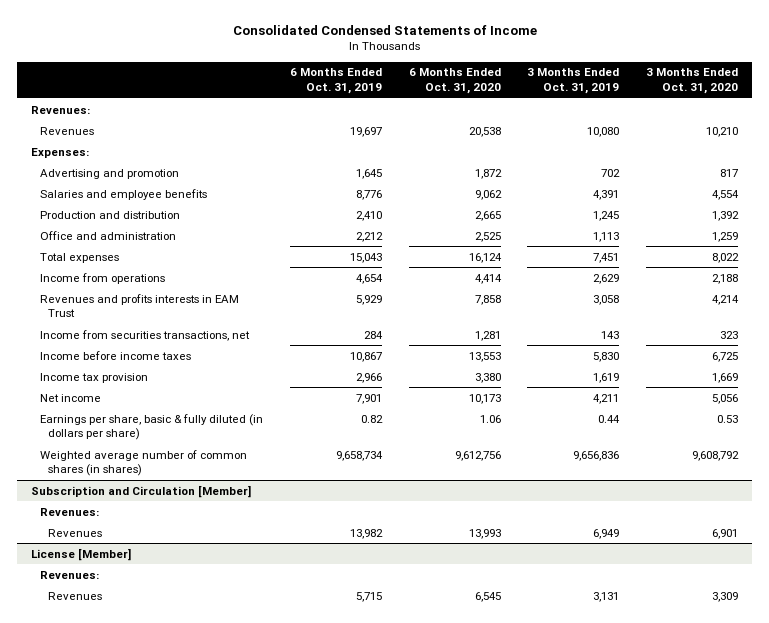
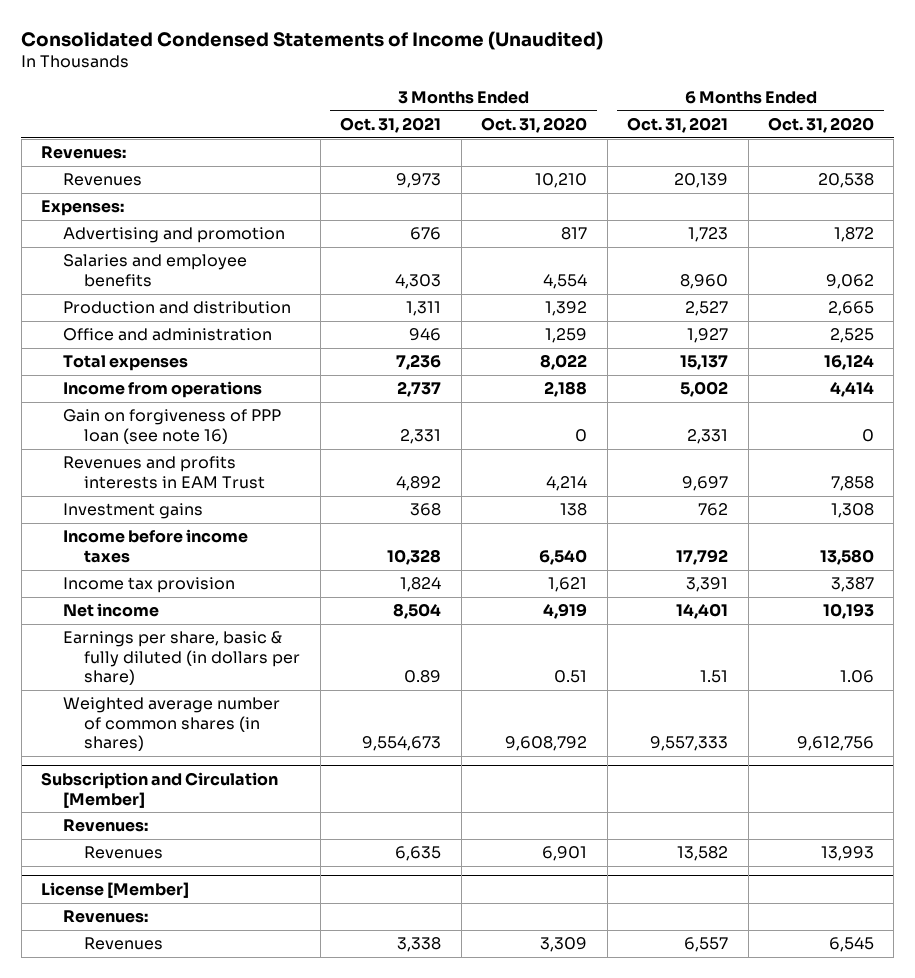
[232,25,537,36] Consolidated Condensed Statements of Income -> [21,30,604,50] Consolidated Condensed Statements of Income (Unaudited)
[289,68,382,95] 6 Months Ended Oct. 31, 2019 -> none
[527,68,620,95] 3 Months Ended Oct. 31, 2019 -> none
none -> [340,116,442,133] Oct. 31, 2021
none -> [627,116,729,133] Oct. 31, 2021
none -> [62,409,281,444] Gain on forgiveness of PPP loan (see note 16)
[39,329,250,341] Income from securities transactions, net -> none
none -> [62,503,203,520] Investment gains
[468,351,501,362] 13,553 -> [819,548,874,565] 13,580
[712,351,739,362] 6,725 -> [539,548,588,565] 6,540
[474,372,501,383] 3,380 -> [830,577,874,593] 3,387
[712,372,739,383] 1,669 -> [548,577,588,593] 1,621
[468,393,501,404] 10,173 -> [822,603,874,620] 10,193
[712,393,739,404] 5,056 -> [543,603,588,620] 4,919
[717,414,739,423] 0.53 -> [554,670,588,684] 0.51

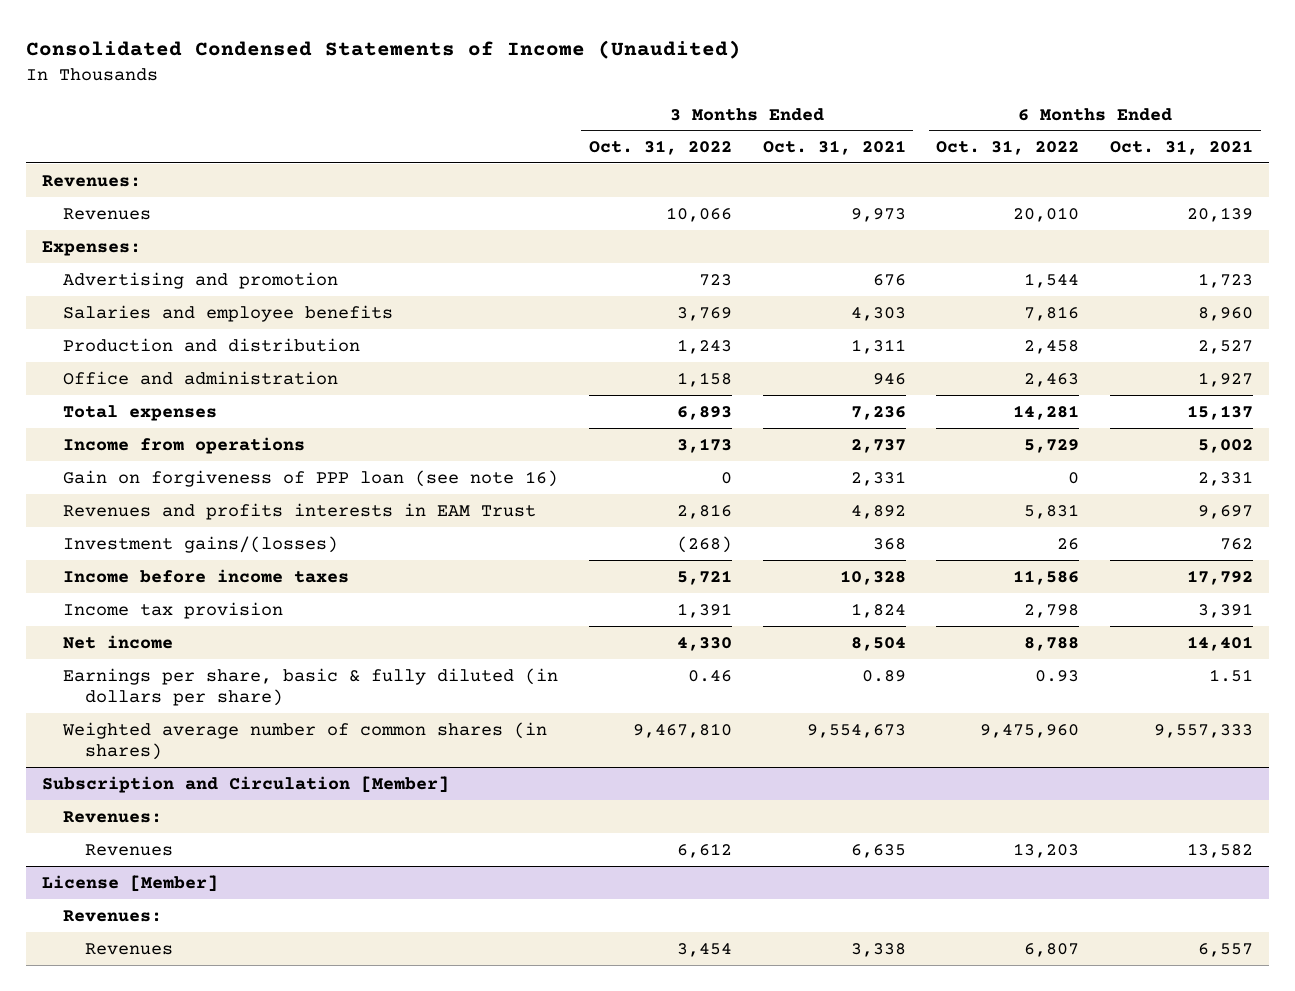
[481,116,588,133] Oct. 31, 2020 -> none
[767,116,874,133] Oct. 31, 2020 -> none
none -> [588,140,732,156] Oct. 31, 2022
none -> [936,140,1080,156] Oct. 31, 2022
[62,503,203,520] Investment gains -> [63,535,339,553] Investment gains/(losses)

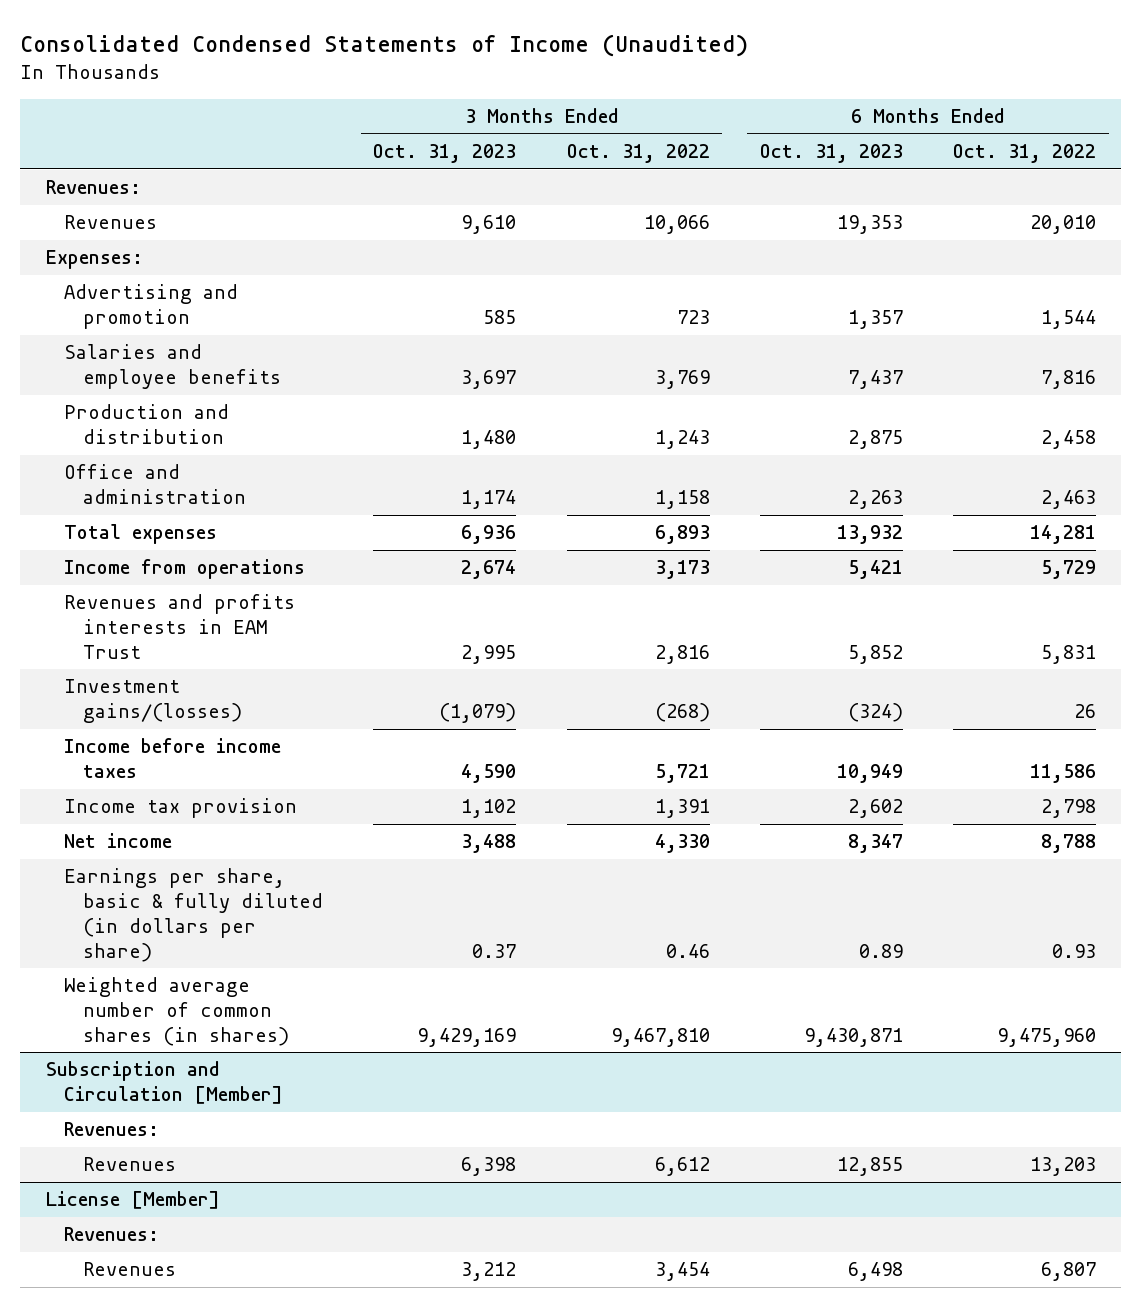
[762,140,906,156] Oct. 31, 2021 -> none
[1110,140,1254,156] Oct. 31, 2021 -> none
none -> [373,144,517,164] Oct. 31, 2023
none -> [760,144,904,164] Oct. 31, 2023
[63,469,559,487] Gain on forgiveness of PPP loan (see note 16) -> none

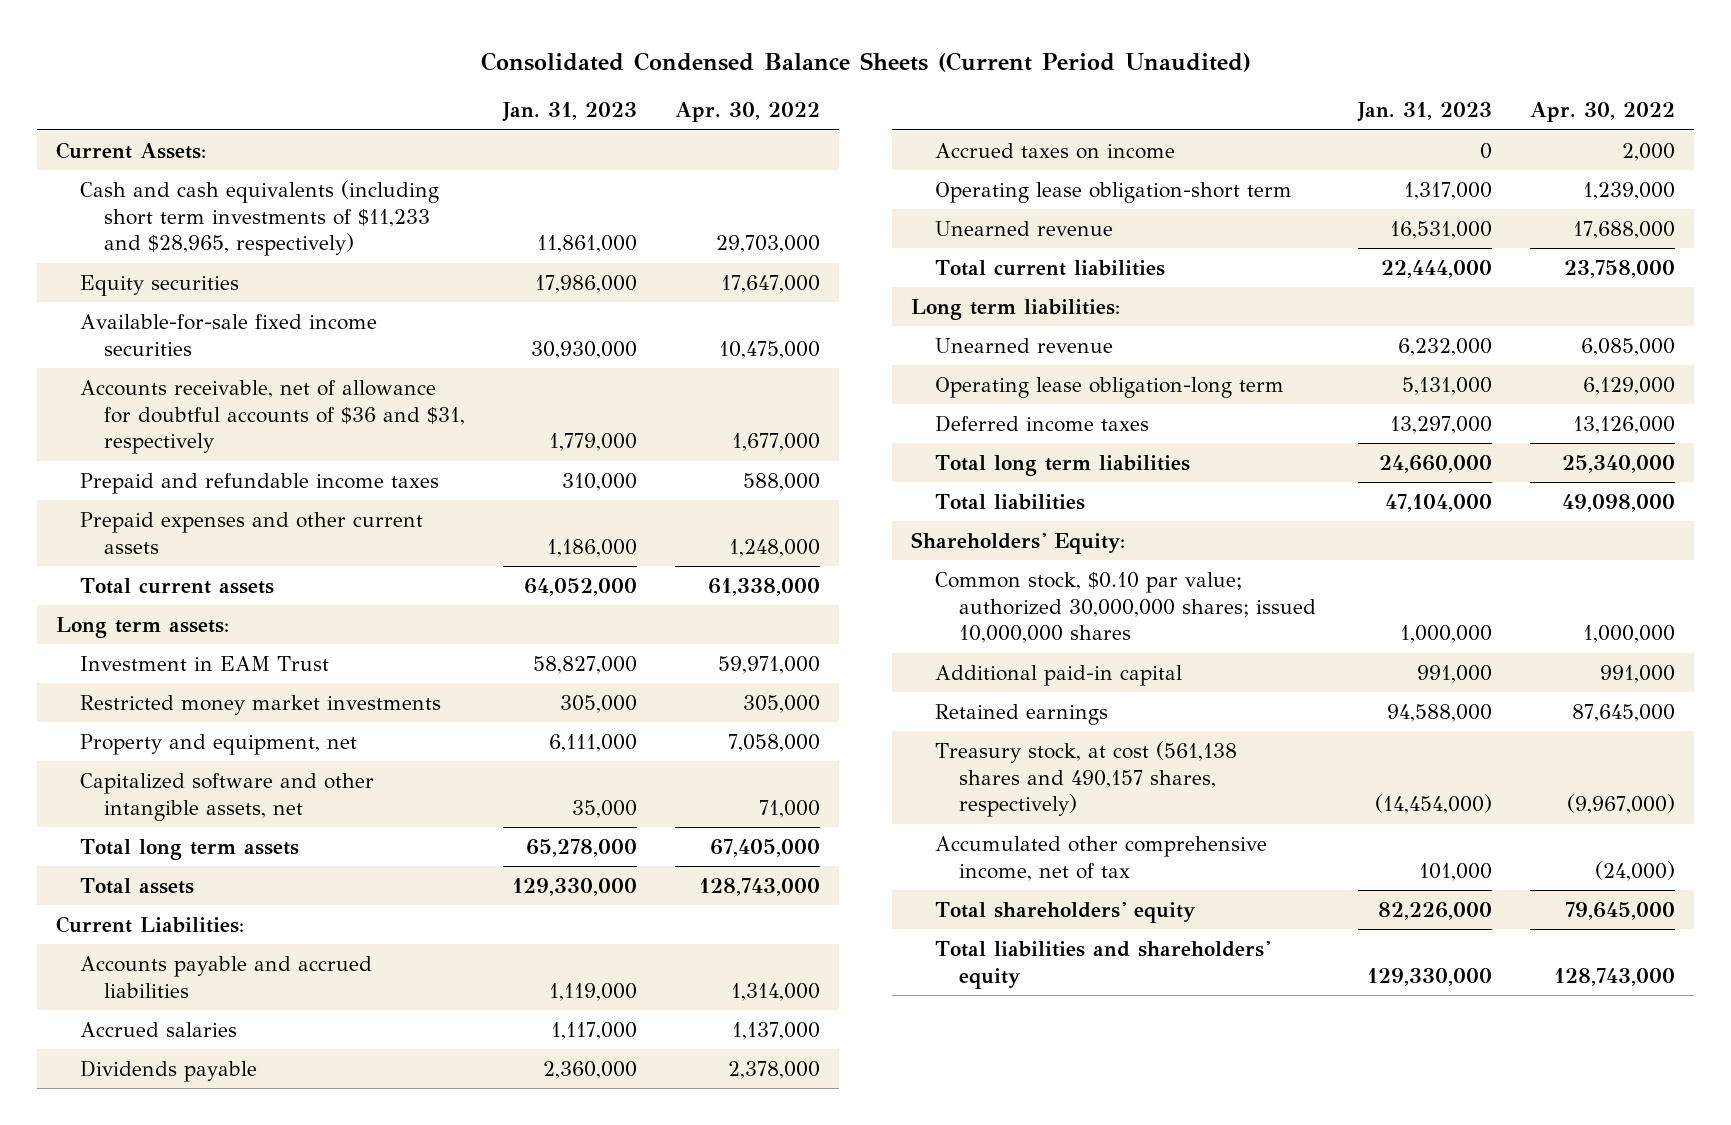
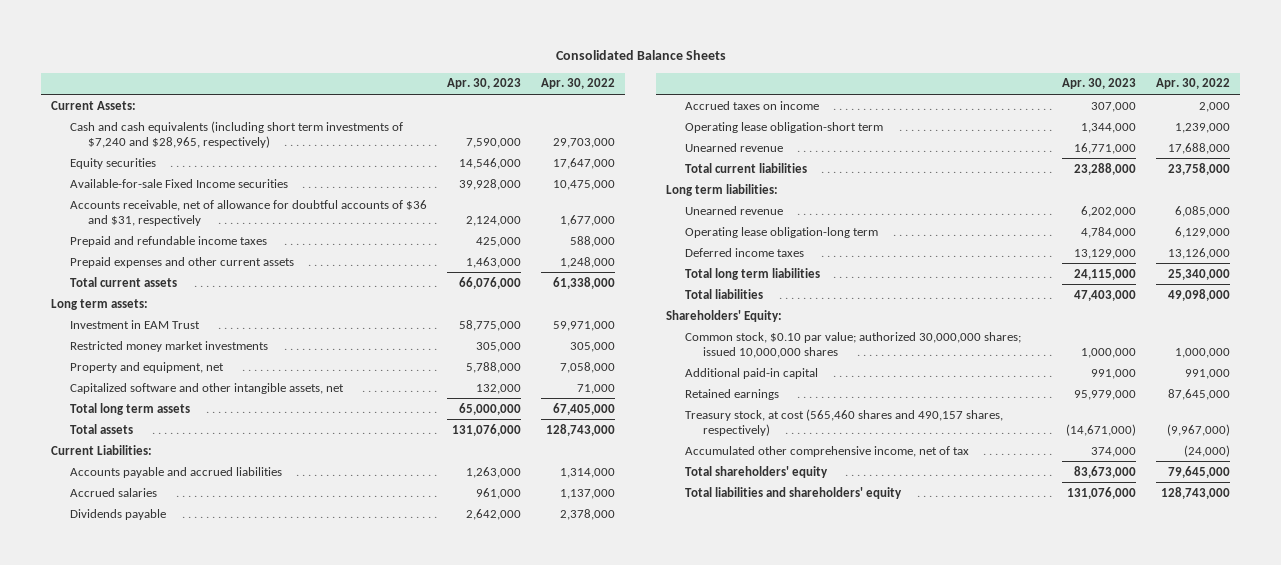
[480,51,1251,72] Consolidated Condensed Balance Sheets (Current Period Unaudited) -> [555,50,726,61] Consolidated Balance Sheets
[502,102,638,123] Jan. 31, 2023 -> none
none -> [446,78,521,90] Apr. 30, 2023
[80,179,440,257] Cash and cash equivalents (including short term investments of $11,233 and $28,965, respectively) -> [69,120,403,148] Cash and cash equivalents (including short term investments of $7,240 and $28,965, respectively)
[80,313,378,356] Available-for-sale fixed income securities -> [69,178,288,188] Available-for-sale Fixed Income securities
[934,740,1237,818] Treasury stock, at cost (561,138 shares and 490,157 shares, respectively) -> [684,408,1003,436] Treasury stock, at cost (565,460 shares and 490,157 shares, respectively)

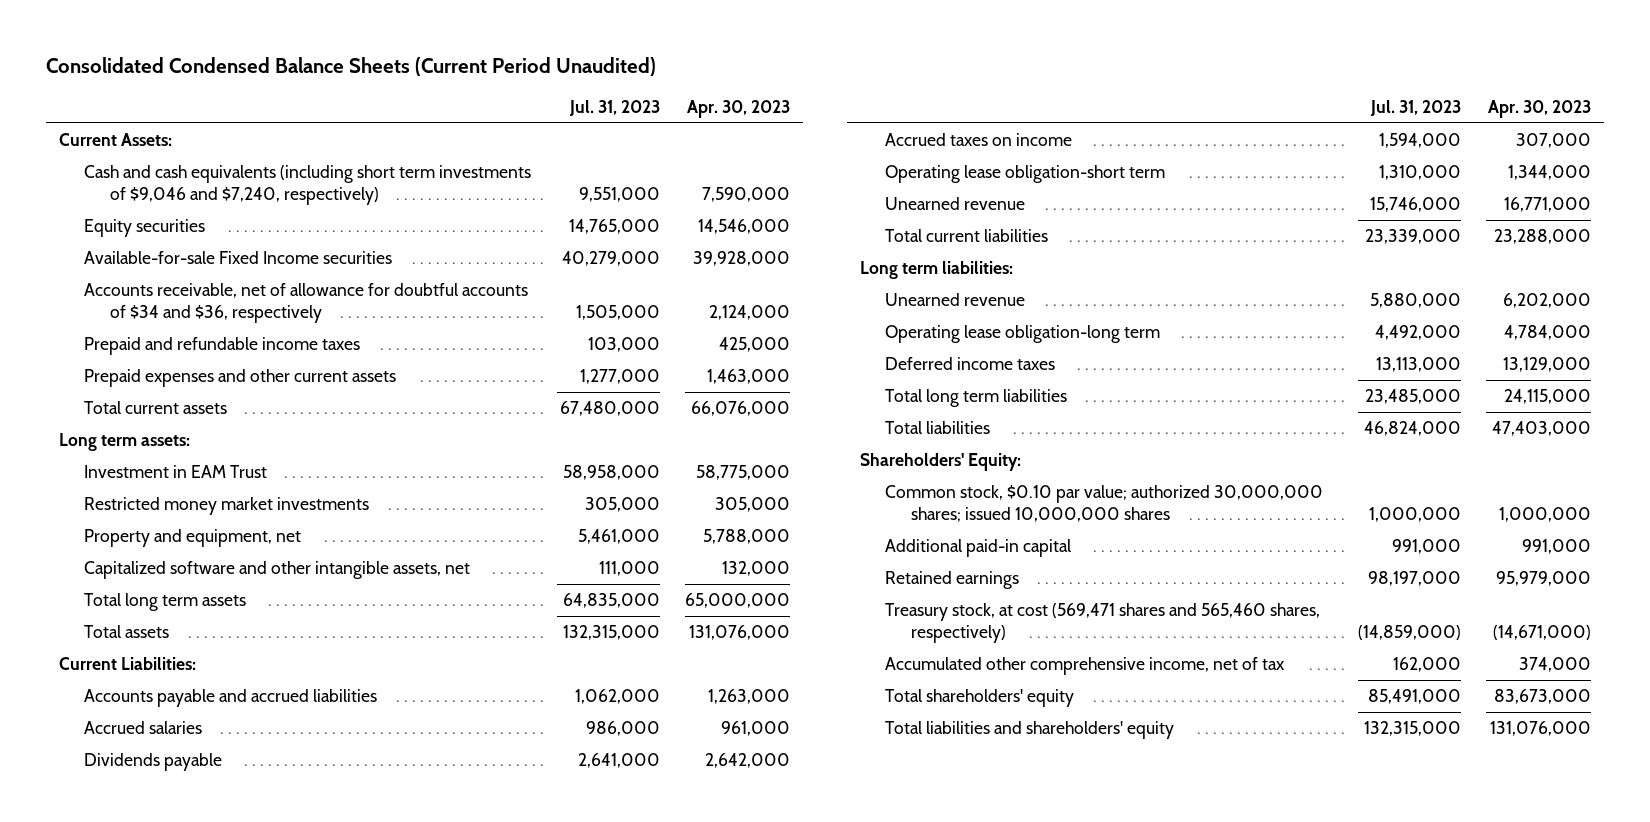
[555,50,726,61] Consolidated Balance Sheets -> [45,57,656,77] Consolidated Condensed Balance Sheets (Current Period Unaudited)
[541,78,616,90] Apr. 30, 2022 -> none
none -> [568,100,660,117] Jul. 31, 2023
[69,120,403,148] Cash and cash equivalents (including short term investments of $7,240 and $28,965, respectively) -> [84,165,532,205] Cash and cash equivalents (including short term investments of $9,046 and $7,240, respectively)
[69,199,427,226] Accounts receivable, net of allowance for doubtful accounts of $36 and $31, respectively -> [84,283,529,323] Accounts receivable, net of allowance for doubtful accounts of $34 and $36, respectively
[684,408,1003,436] Treasury stock, at cost (565,460 shares and 490,157 shares, respectively) -> [885,603,1321,643] Treasury stock, at cost (569,471 shares and 565,460 shares, respectively)

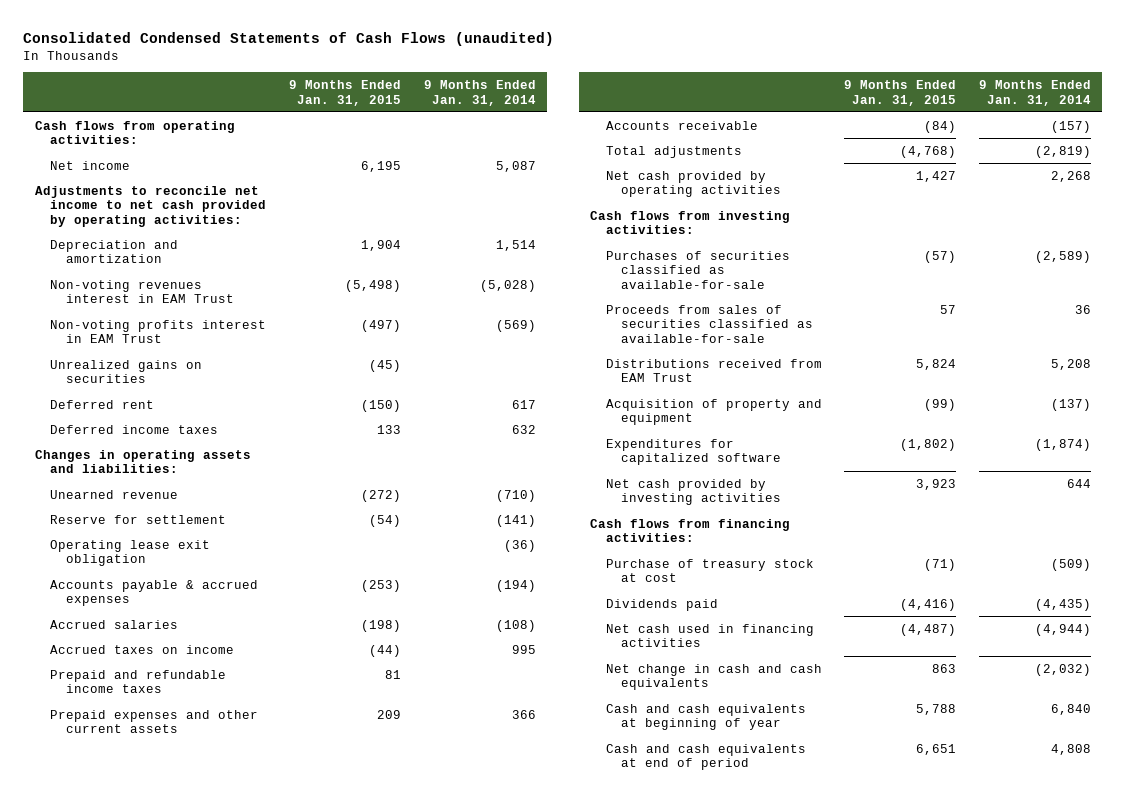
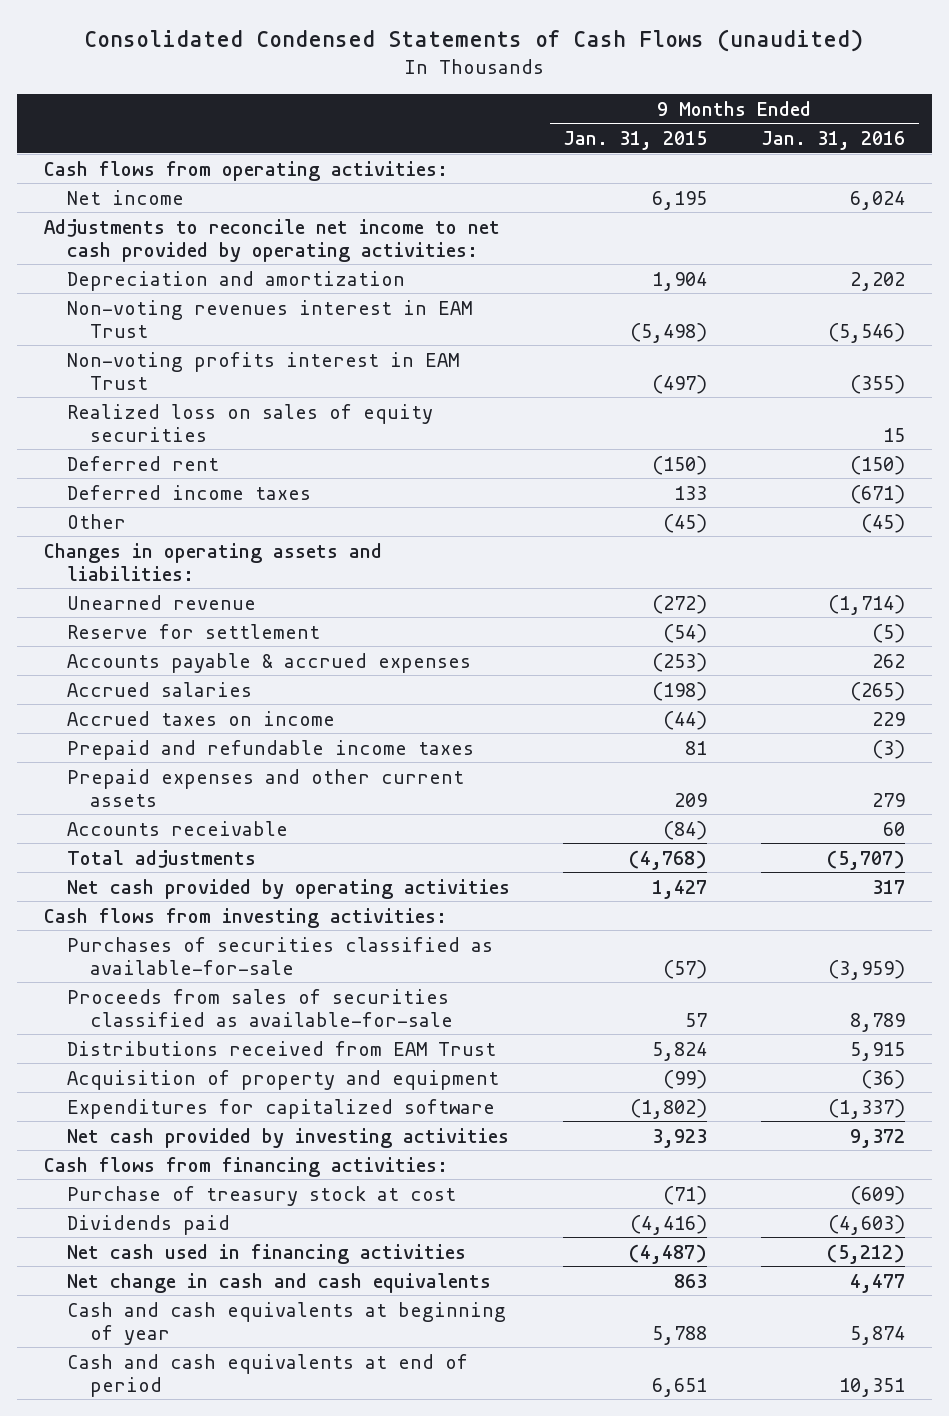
[423,79,536,106] 9 Months Ended Jan. 31, 2014 -> none
none -> [761,130,906,150] Jan. 31, 2016
[50,359,203,384] Unrealized gains on securities -> none
none -> [66,403,433,442] Realized loss on sales of equity securities
none -> [66,513,126,529] Other
[50,539,211,567] Operating lease exit obligation -> none

